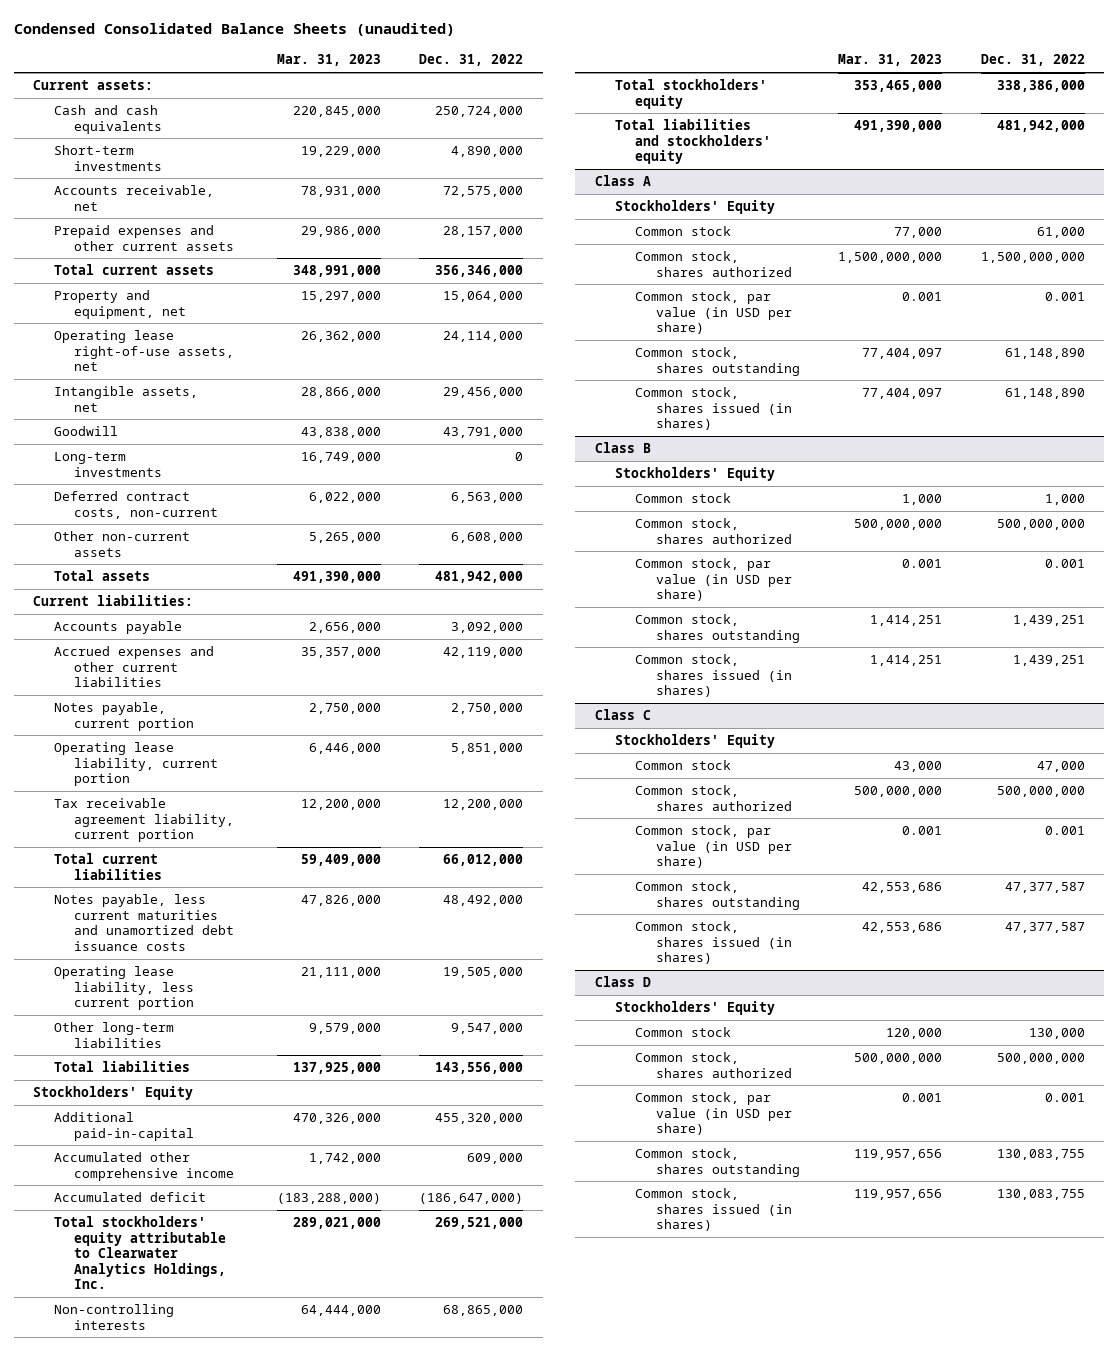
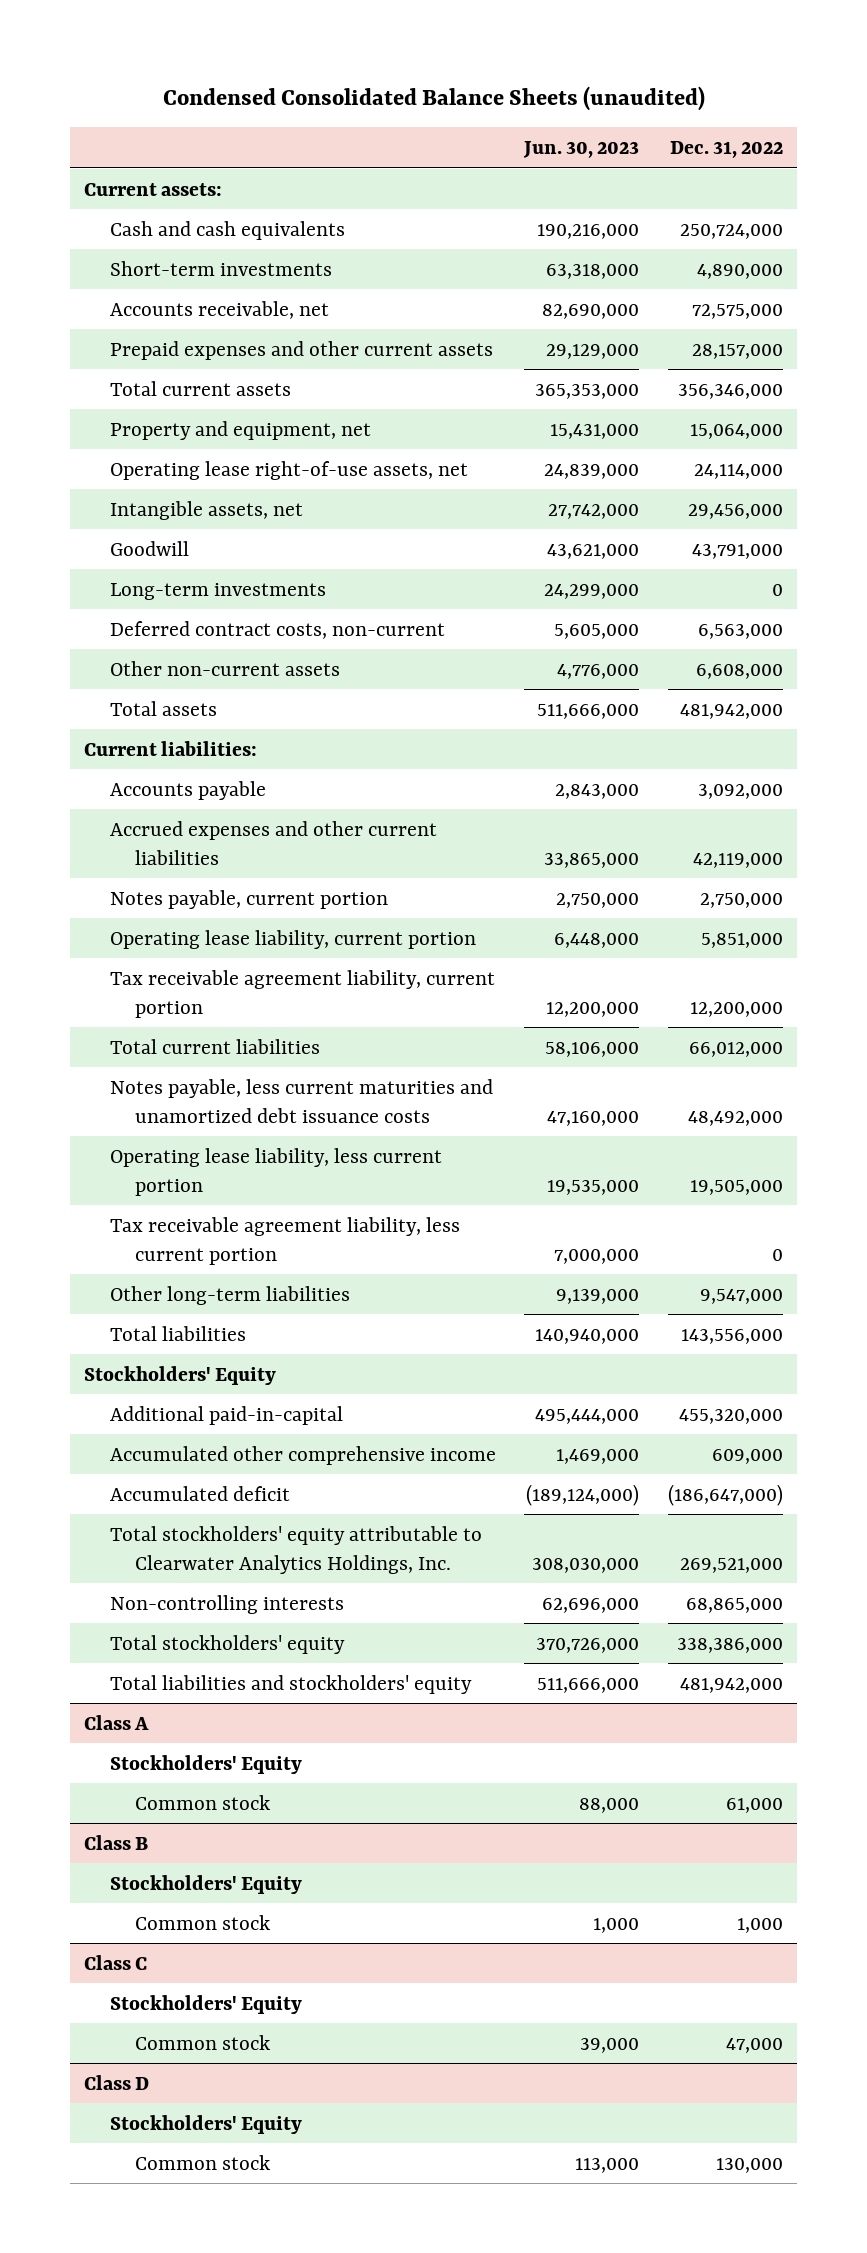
[277,54,382,67] Mar. 31, 2023 -> none
none -> [523,140,640,158] Jun. 30, 2023
none -> [109,1216,460,1265] Tax receivable agreement liability, less current portion
[635,251,792,277] Common stock, shares authorized -> none
[635,291,792,335] Common stock, par value (in USD per share) -> none
[635,347,800,376] Common stock, shares outstanding -> none
[635,387,792,431] Common stock, shares issued (in shares) -> none
[635,518,792,544] Common stock, shares authorized -> none
[635,558,792,602] Common stock, par value (in USD per share) -> none
[635,614,800,643] Common stock, shares outstanding -> none
[635,654,792,698] Common stock, shares issued (in shares) -> none
[635,785,792,811] Common stock, shares authorized -> none
[635,825,792,869] Common stock, par value (in USD per share) -> none
[635,881,800,910] Common stock, shares outstanding -> none
[635,921,792,965] Common stock, shares issued (in shares) -> none
[635,1052,792,1078] Common stock, shares authorized -> none
[635,1092,792,1136] Common stock, par value (in USD per share) -> none
[635,1148,800,1177] Common stock, shares outstanding -> none
[635,1188,792,1232] Common stock, shares issued (in shares) -> none

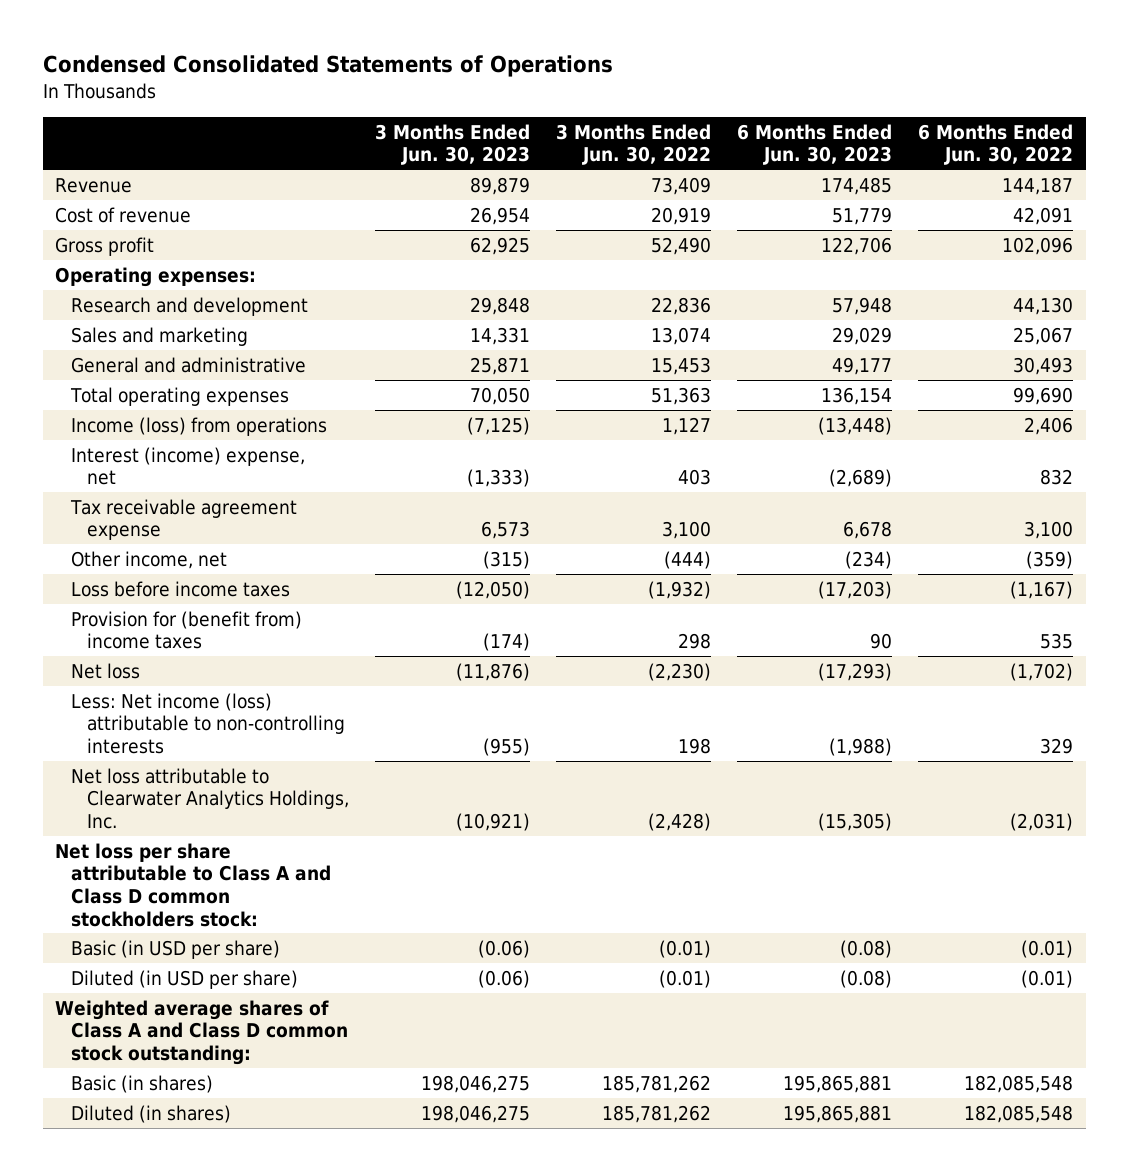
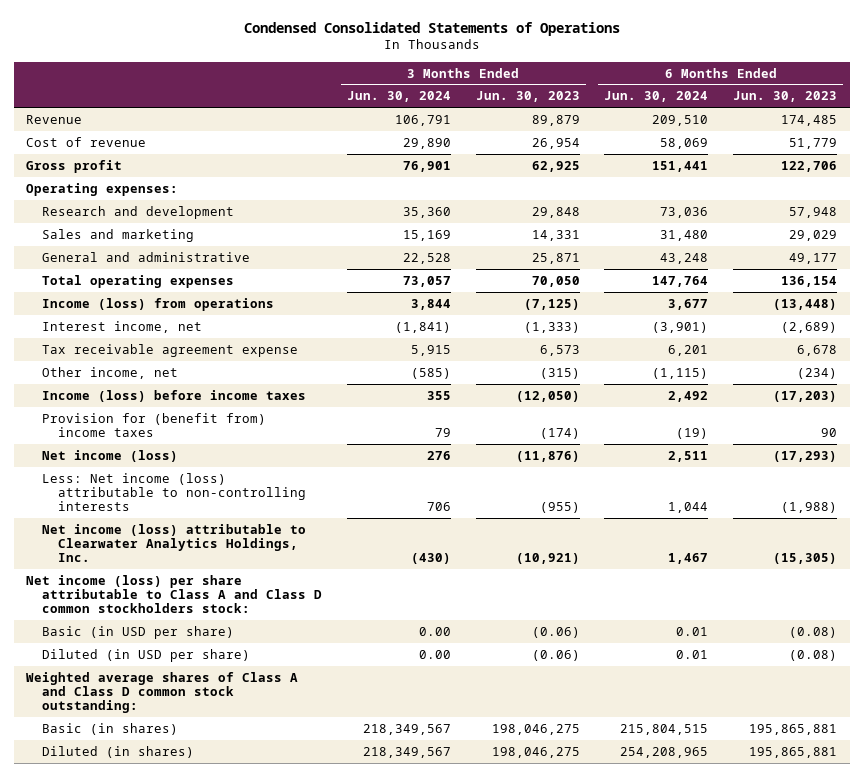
[555,123,711,166] 3 Months Ended Jun. 30, 2022 -> none
[917,123,1073,166] 6 Months Ended Jun. 30, 2022 -> none
none -> [346,91,451,103] Jun. 30, 2024
none -> [604,91,709,103] Jun. 30, 2024
[71,446,306,486] Interest (income) expense, net -> [42,320,203,333] Interest income, net
[71,580,291,597] Loss before income taxes -> [42,389,307,402] Income (loss) before income taxes
[71,662,141,679] Net loss -> [42,449,179,462] Net income (loss)
[71,767,349,829] Net loss attributable to Clearwater Analytics Holdings, Inc. -> [42,523,307,563] Net income (loss) attributable to Clearwater Analytics Holdings, Inc.
[55,842,332,927] Net loss per share attributable to Class A and Class D common stockholders stock: -> [26,574,323,614] Net income (loss) per share attributable to Class A and Class D common stockholders stock:

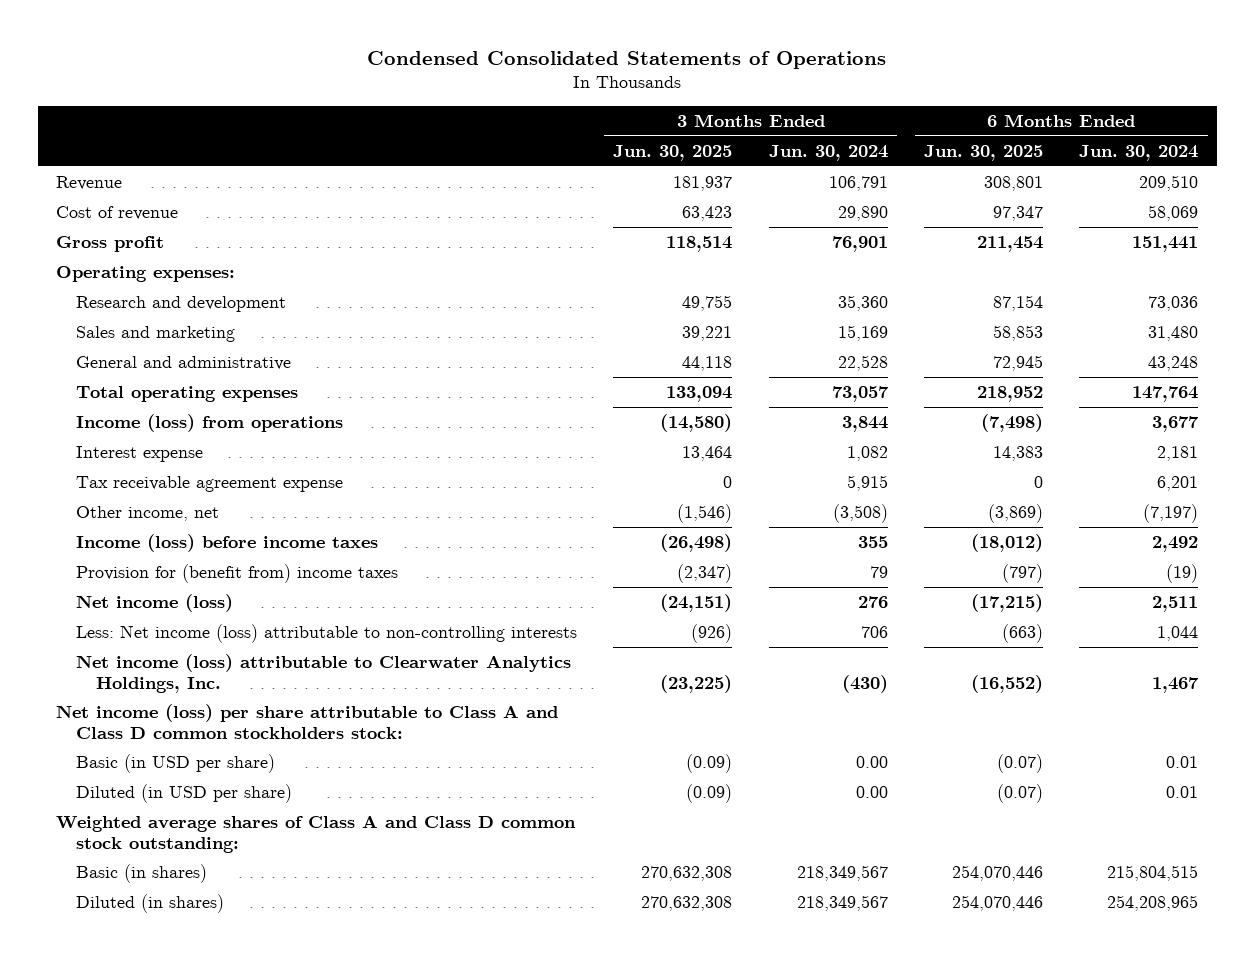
[475,91,580,103] Jun. 30, 2023 -> none
[733,91,838,103] Jun. 30, 2023 -> none
none -> [613,144,733,161] Jun. 30, 2025
none -> [924,144,1044,161] Jun. 30, 2025
[42,320,203,333] Interest income, net -> none
none -> [75,445,203,462] Interest expense
[410,367,451,379] (585) -> [832,503,888,523] (3,508)
[652,367,709,379] (1,115) -> [1143,503,1199,523] (7,197)

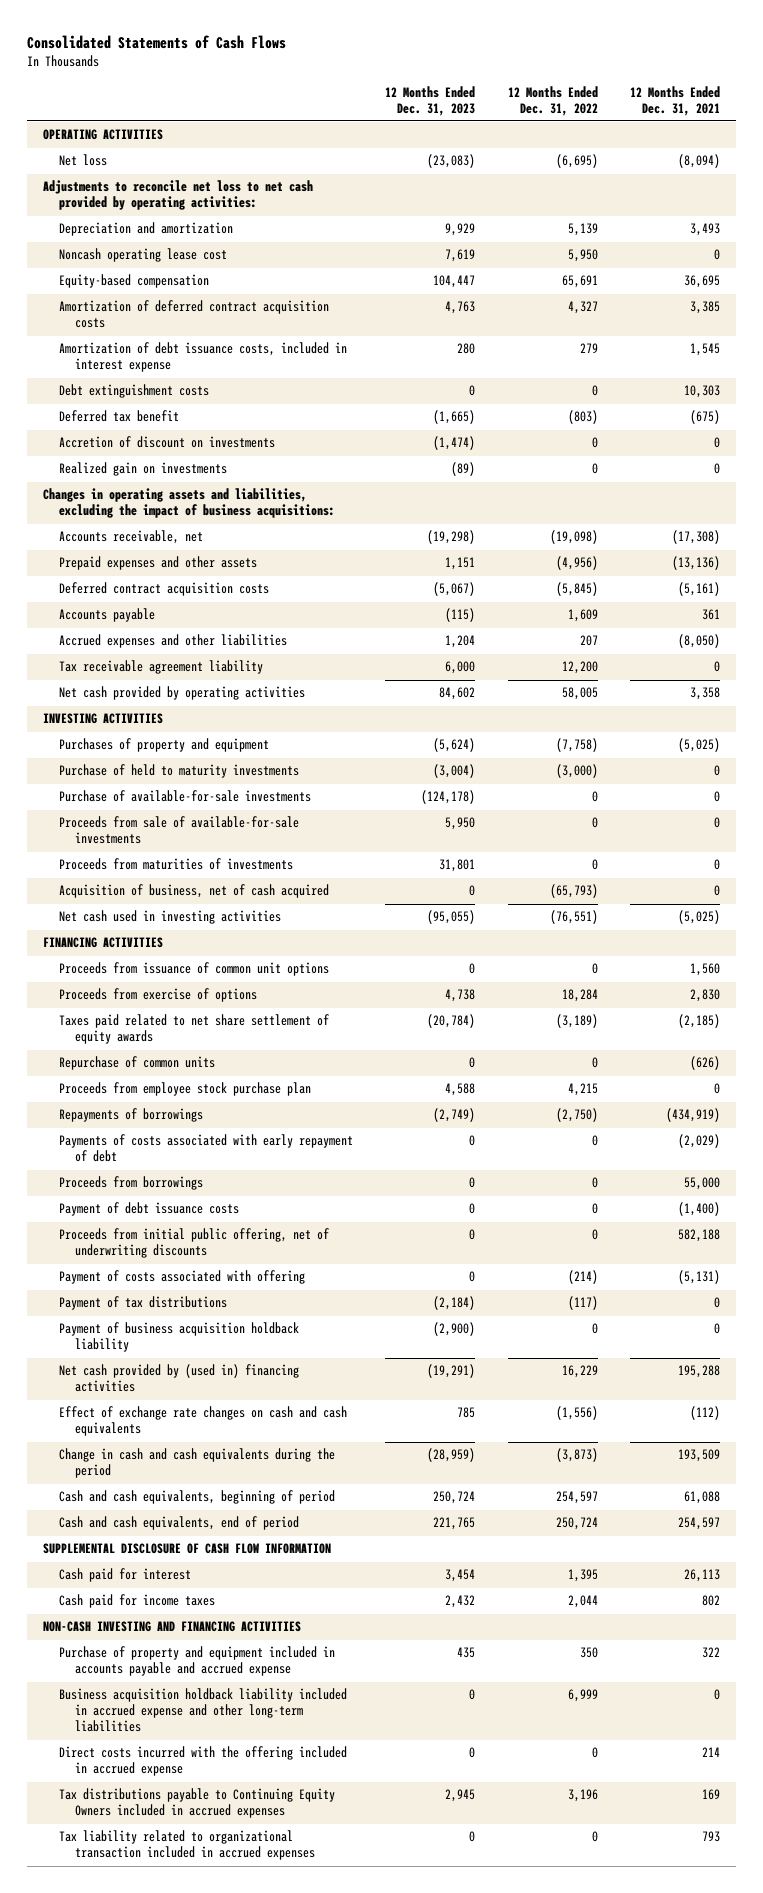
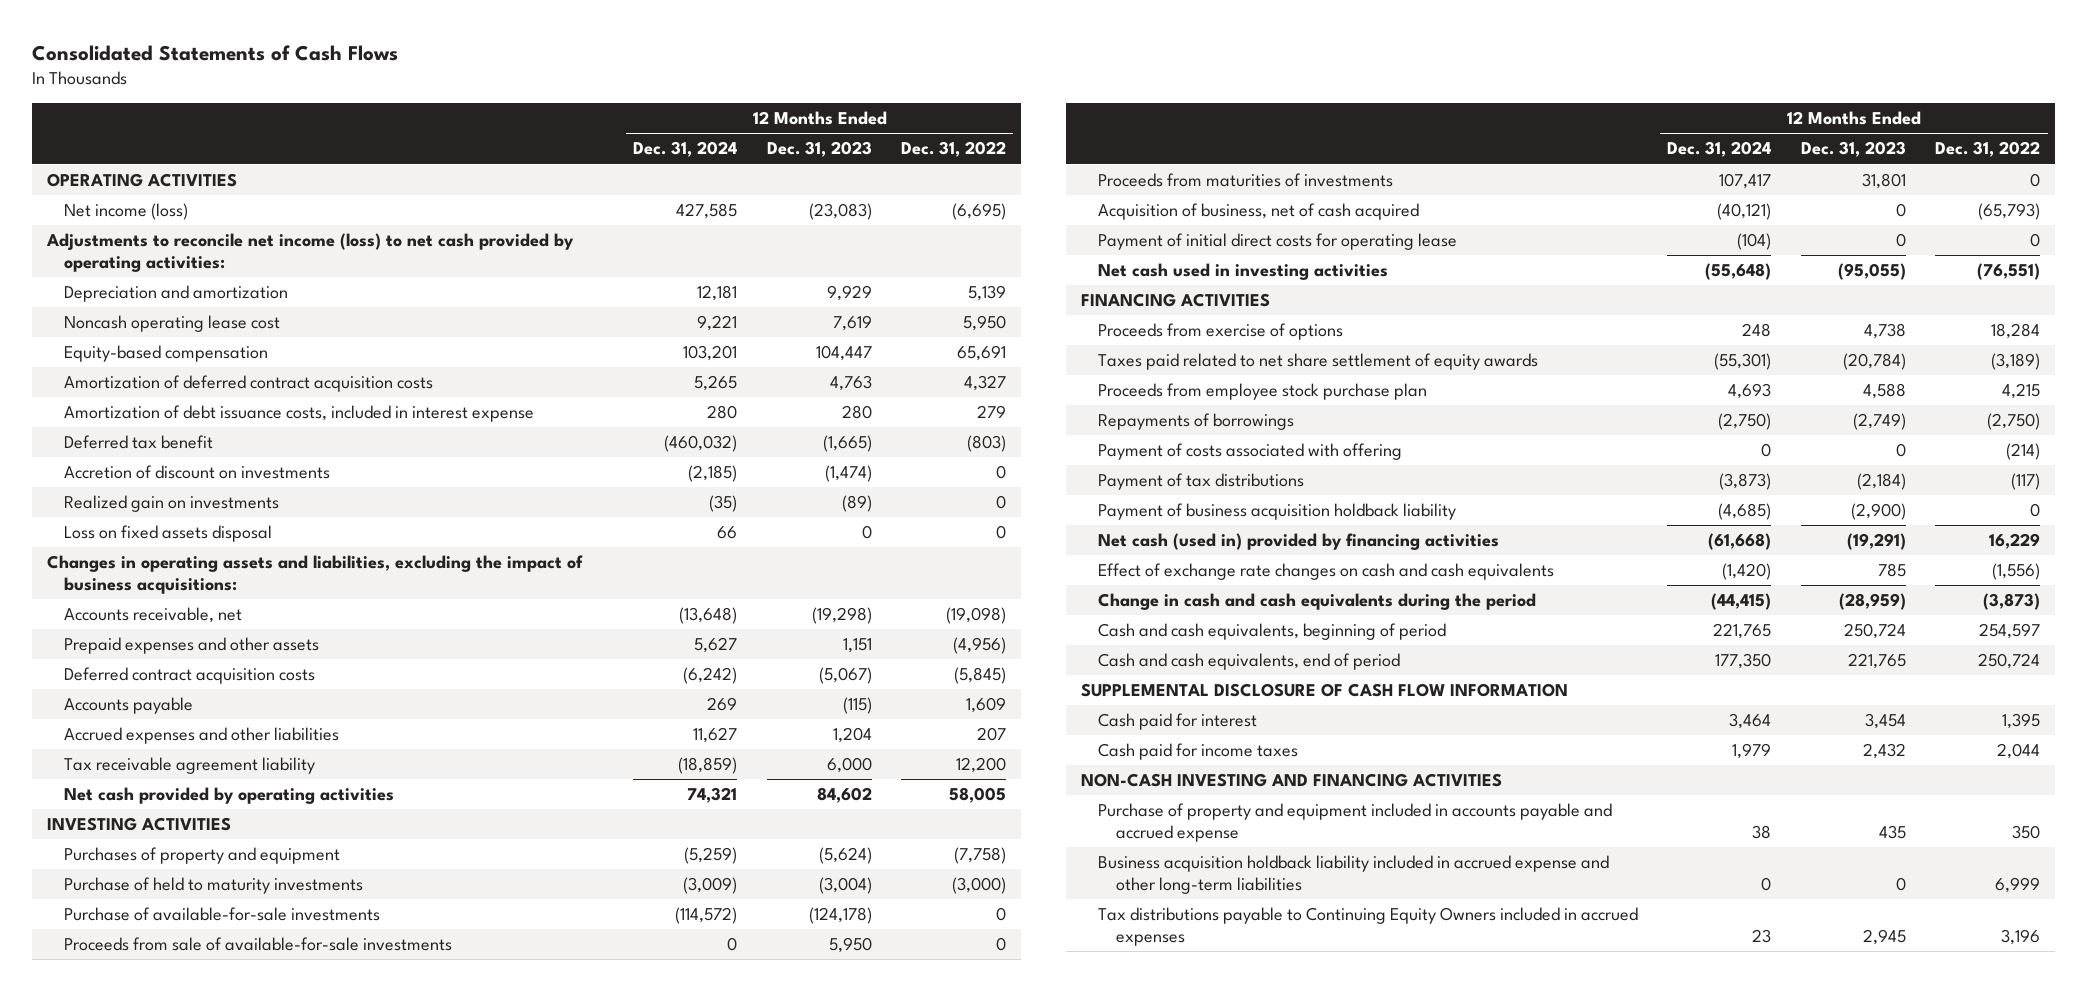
[630,85,721,116] 12 Months Ended Dec. 31, 2021 -> none
none -> [633,141,738,158] Dec. 31, 2024
[59,154,108,167] Net loss -> [63,203,188,221] Net income (loss)
[42,180,313,211] Adjustments to reconcile net loss to net cash provided by operating activities: -> [45,233,574,272] Adjustments to reconcile net income (loss) to net cash provided by operating activities:
[59,384,210,399] Debt extinguishment costs -> none
none -> [63,525,272,543] Loss on fixed assets disposal
none -> [1098,233,1458,251] Payment of initial direct costs for operating lease
[59,962,330,977] Proceeds from issuance of common unit options -> none
[59,1056,216,1071] Repurchase of common units -> none
[59,1134,354,1163] Payments of costs associated with early repayment of debt -> none
[59,1176,204,1191] Proceeds from borrowings -> none
[59,1202,240,1217] Payment of debt issuance costs -> none
[59,1228,330,1259] Proceeds from initial public offering, net of underwriting discounts -> none
[59,1364,300,1393] Net cash provided by (used in) financing activities -> [1098,533,1500,551] Net cash (used in) provided by financing activities
[59,1746,348,1777] Direct costs incurred with the offering included in accrued expense -> none
[59,1830,316,1861] Tax liability related to organizational transaction included in accrued expenses -> none

